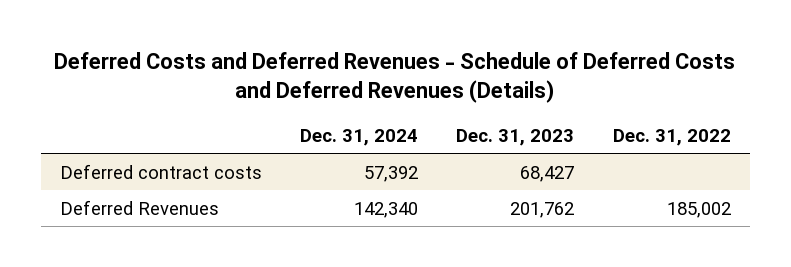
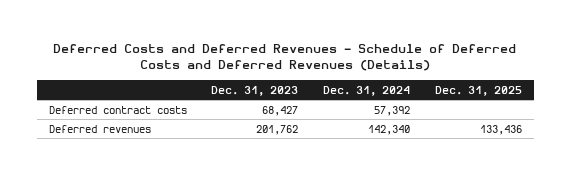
[612,128,731,146] Dec. 31, 2022 -> none
none -> [434,85,522,96] Dec. 31, 2025
[59,199,219,215] Deferred Revenues -> [48,124,151,133] Deferred revenues

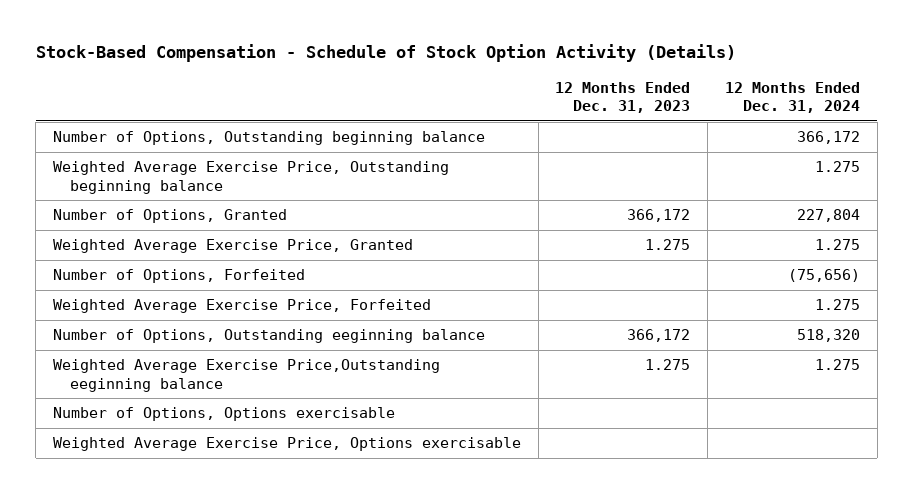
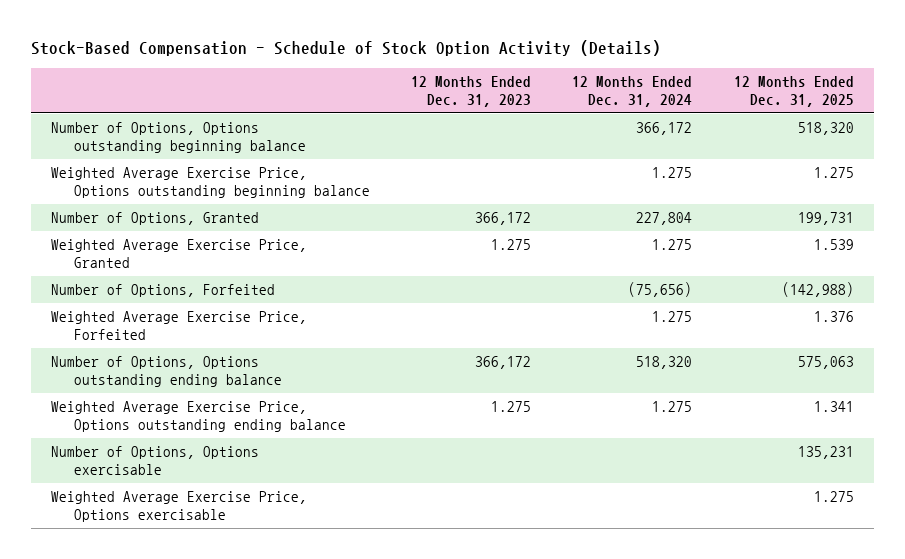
none -> [733,75,854,107] 12 Months Ended Dec. 31, 2025
[52,131,485,146] Number of Options, Outstanding beginning balance -> [51,121,307,154] Number of Options, Options outstanding beginning balance
[52,161,449,194] Weighted Average Exercise Price, Outstanding beginning balance -> [51,166,371,199] Weighted Average Exercise Price, Options outstanding beginning balance
[52,329,485,344] Number of Options, Outstanding eeginning balance -> [51,355,283,388] Number of Options, Options outstanding ending balance
[52,359,440,392] Weighted Average Exercise Price,Outstanding eeginning balance -> [51,400,347,433] Weighted Average Exercise Price, Options outstanding ending balance

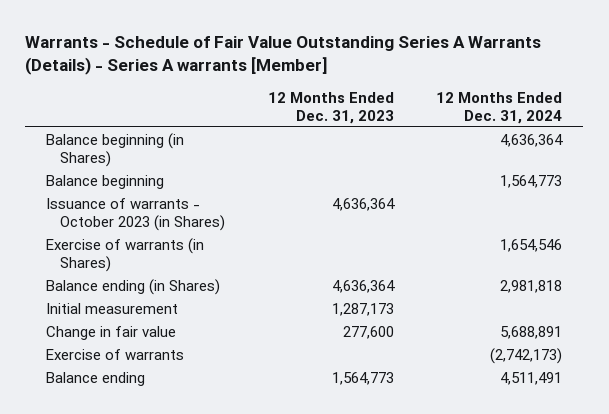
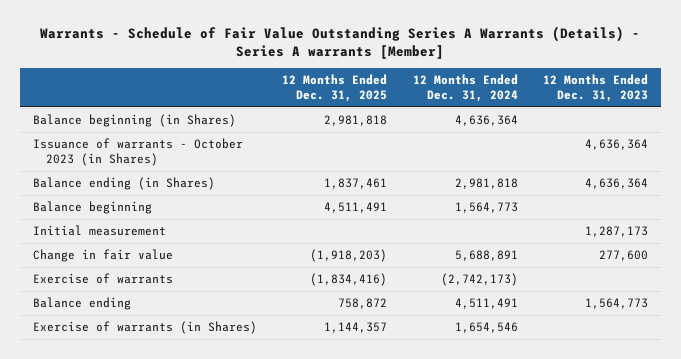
none -> [282,74,388,103] 12 Months Ended Dec. 31, 2025
[46,174,165,189] Balance beginning -> [32,200,152,214] Balance beginning
[46,237,205,272] Exercise of warrants (in Shares) -> [32,320,257,334] Exercise of warrants (in Shares)

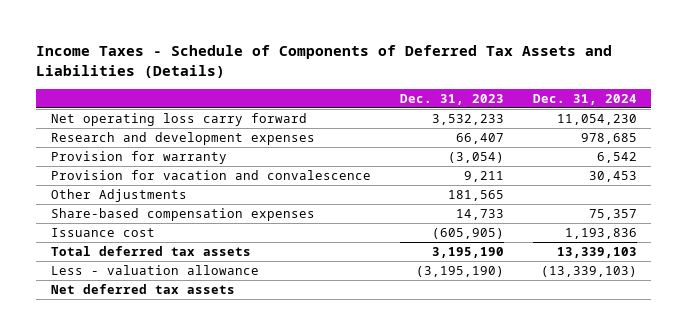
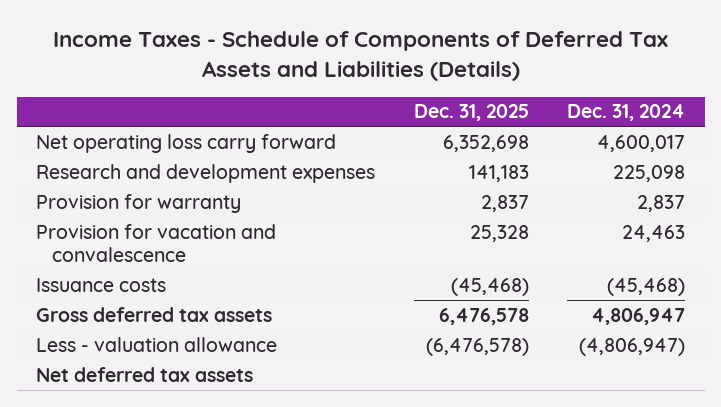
[399,93,504,105] Dec. 31, 2023 -> none
none -> [413,104,529,122] Dec. 31, 2025
[50,189,187,203] Other Adjustments -> none
[50,208,315,222] Share-based compensation expenses -> none
[556,114,637,126] 11,054,230 -> [597,134,686,152] 4,600,017
[580,133,637,145] 978,685 -> [613,164,686,182] 225,098
[596,152,637,164] 6,542 -> [637,194,686,212] 2,837
[588,171,637,183] 30,453 -> [622,224,686,242] 24,463
[50,228,155,238] Issuance cost -> [36,277,167,292] Issuance costs
[564,228,637,240] 1,193,836 -> [607,277,686,296] (45,468)
[50,246,251,257] Total deferred tax assets -> [36,306,273,322] Gross deferred tax assets
[556,247,637,259] 13,339,103 -> [591,307,686,325] 4,806,947
[540,266,637,278] (13,339,103) -> [579,337,686,356] (4,806,947)

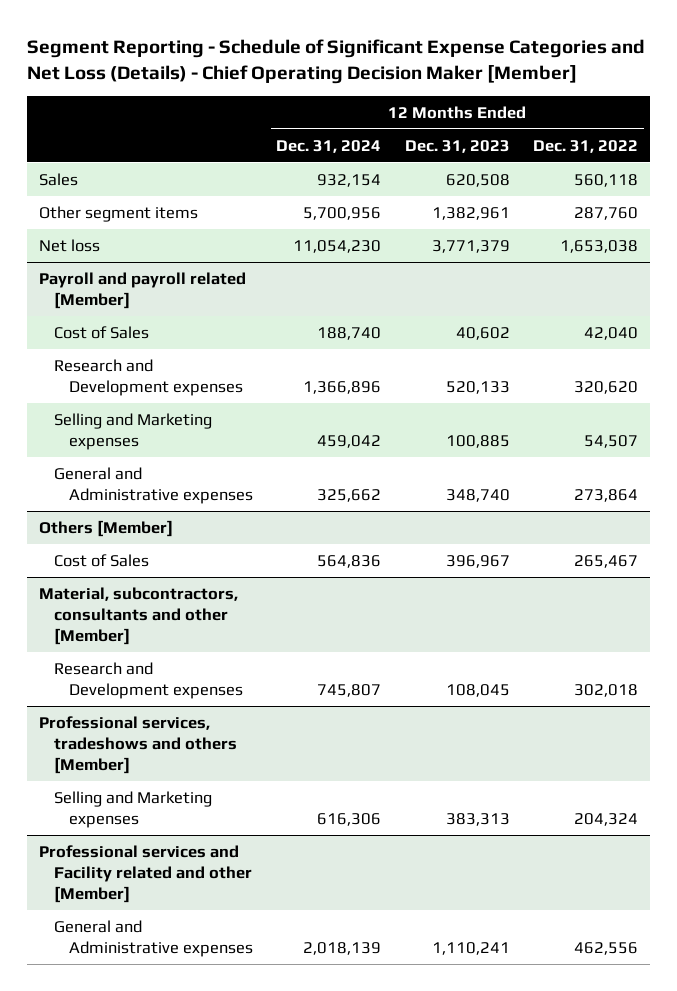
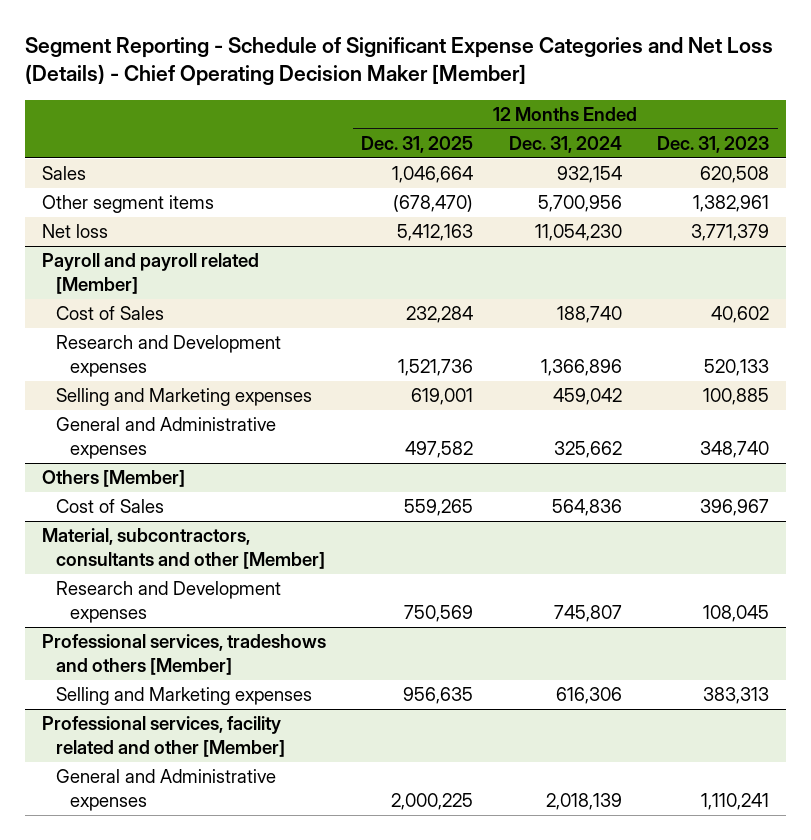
[533,139,639,153] Dec. 31, 2022 -> none
none -> [361,135,474,153] Dec. 31, 2025
[39,844,253,903] Professional services and Facility related and other [Member] -> [42,716,286,757] Professional services, facility related and other [Member]

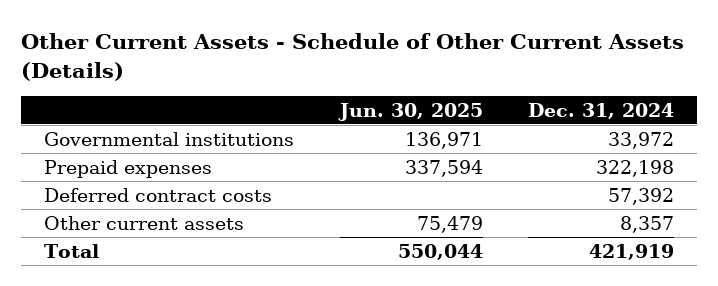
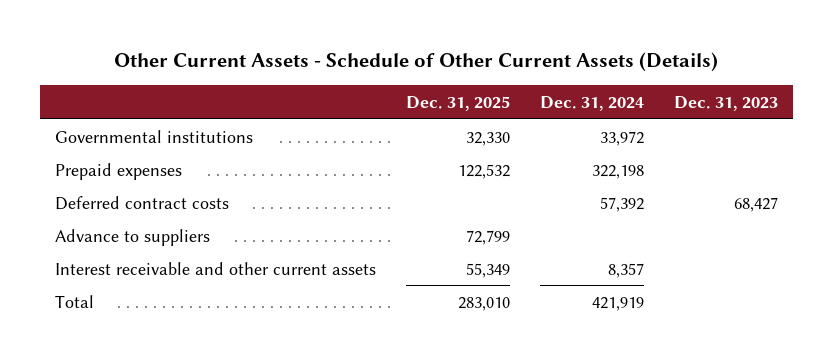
[337,102,483,121] Jun. 30, 2025 -> none
none -> [405,95,510,111] Dec. 31, 2025
none -> [674,95,779,111] Dec. 31, 2023
none -> [54,228,210,246] Advance to suppliers
[43,215,244,230] Other current assets -> [54,261,376,275] Interest receivable and other current assets

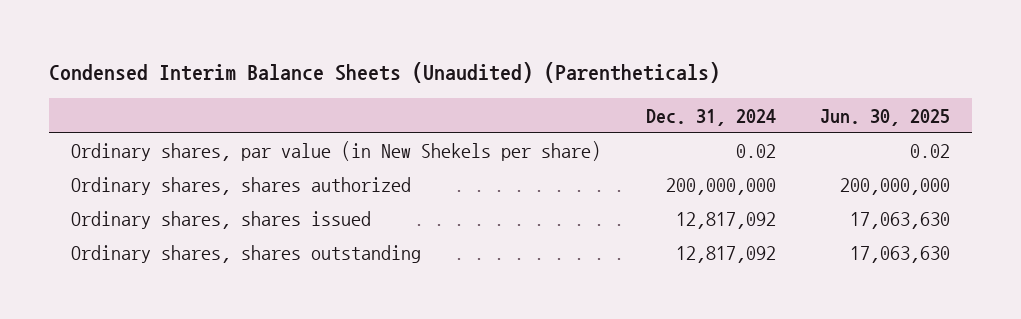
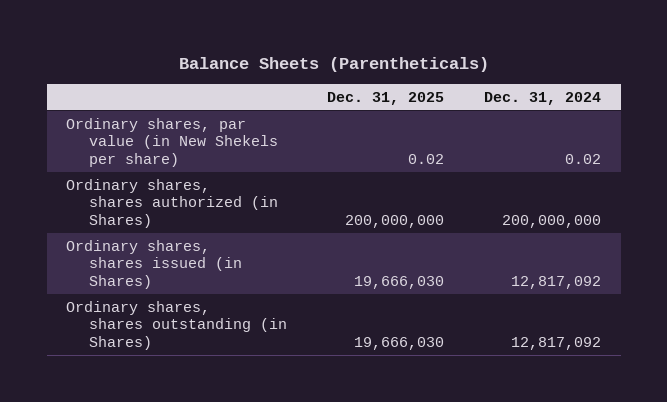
[49,62,721,84] Condensed Interim Balance Sheets (Unaudited) (Parentheticals) -> [178,57,489,73] Balance Sheets (Parentheticals)
[819,108,950,126] Jun. 30, 2025 -> none
none -> [327,91,445,105] Dec. 31, 2025
[71,177,412,196] Ordinary shares, shares authorized -> [66,178,279,229] Ordinary shares, shares authorized (in Shares)
[71,211,372,230] Ordinary shares, shares issued -> [66,239,243,290] Ordinary shares, shares issued (in Shares)
[71,245,422,264] Ordinary shares, shares outstanding -> [66,300,288,351] Ordinary shares, shares outstanding (in Shares)

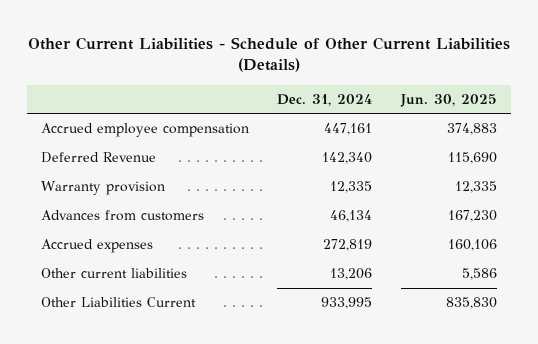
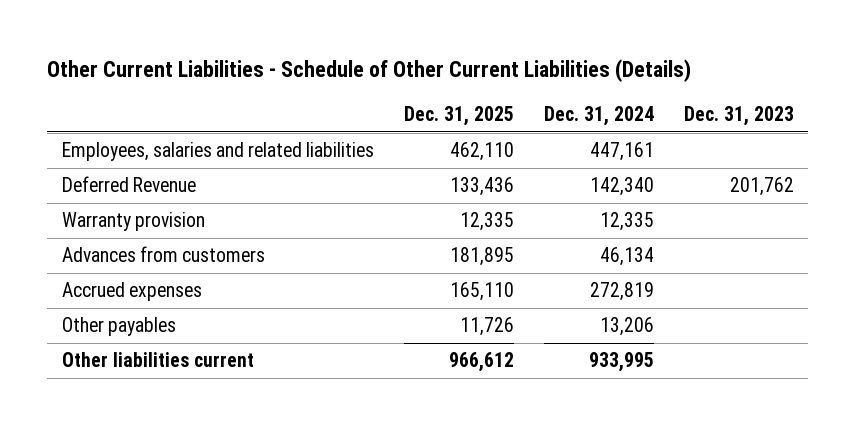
[399,93,497,107] Jun. 30, 2025 -> none
none -> [403,105,514,126] Dec. 31, 2025
none -> [683,105,794,126] Dec. 31, 2023
[41,123,250,138] Accrued employee compensation -> [62,142,375,162] Employees, salaries and related liabilities
[41,268,188,279] Other current liabilities -> [62,317,177,337] Other payables
[41,297,197,308] Other Liabilities Current -> [62,352,255,368] Other liabilities current

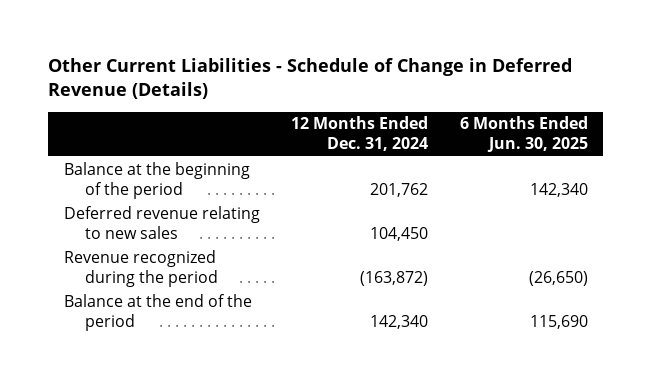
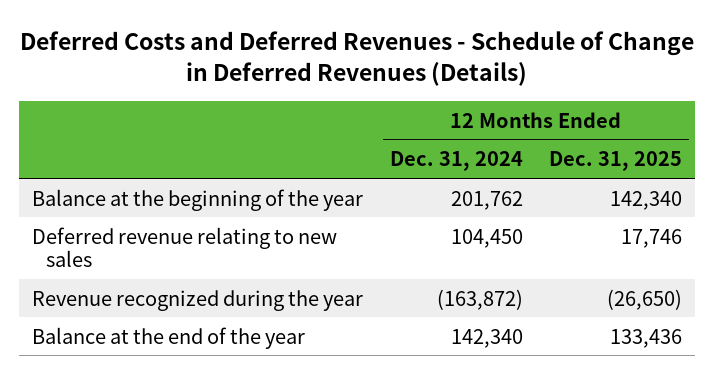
[47,58,572,100] Other Current Liabilities - Schedule of Change in Deferred Revenue (Details) -> [20,31,695,87] Deferred Costs and Deferred Revenues - Schedule of Change in Deferred Revenues (Details)
[459,116,588,153] 6 Months Ended Jun. 30, 2025 -> none
none -> [548,151,682,172] Dec. 31, 2025
[63,161,250,199] Balance at the beginning of the period -> [32,188,364,211] Balance at the beginning of the year
[63,249,219,287] Revenue recognized during the period -> [32,289,364,311] Revenue recognized during the year
[63,293,252,331] Balance at the end of the period -> [32,326,306,349] Balance at the end of the year

